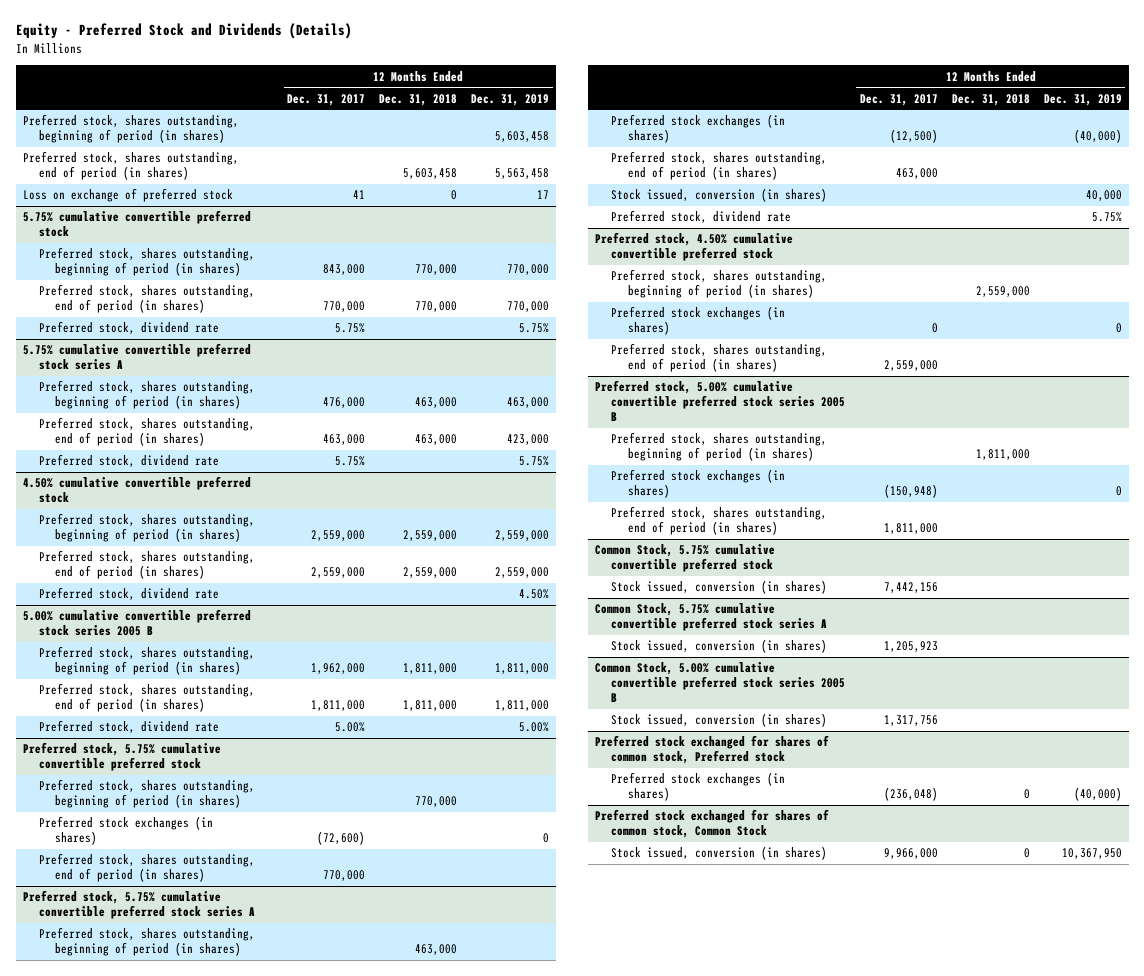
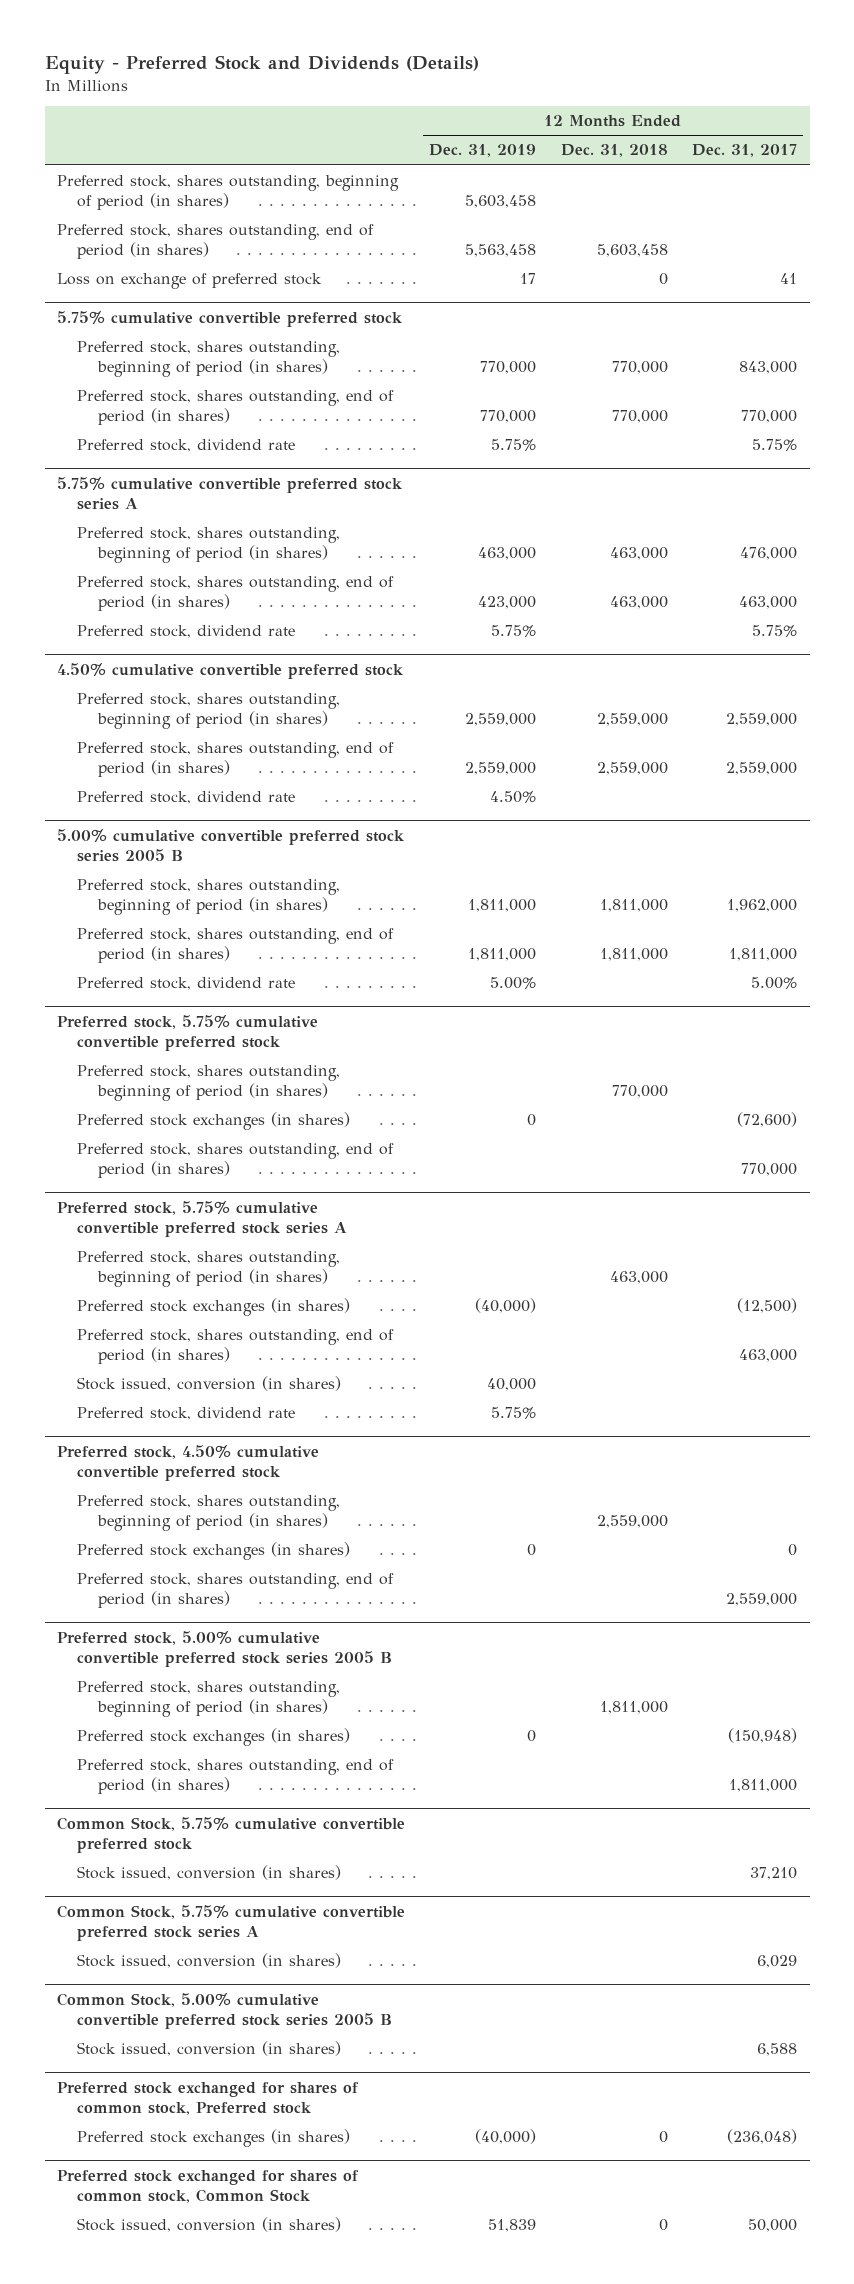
[883,582,938,594] 7,442,156 -> [750,1866,798,1880] 37,210
[883,641,938,653] 1,205,923 -> [757,1954,798,1968] 6,029
[883,715,938,727] 1,317,756 -> [757,2042,798,2056] 6,588
[883,848,938,860] 9,966,000 -> [748,2218,798,2232] 50,000
[1061,848,1122,860] 10,367,950 -> [488,2218,537,2232] 51,839

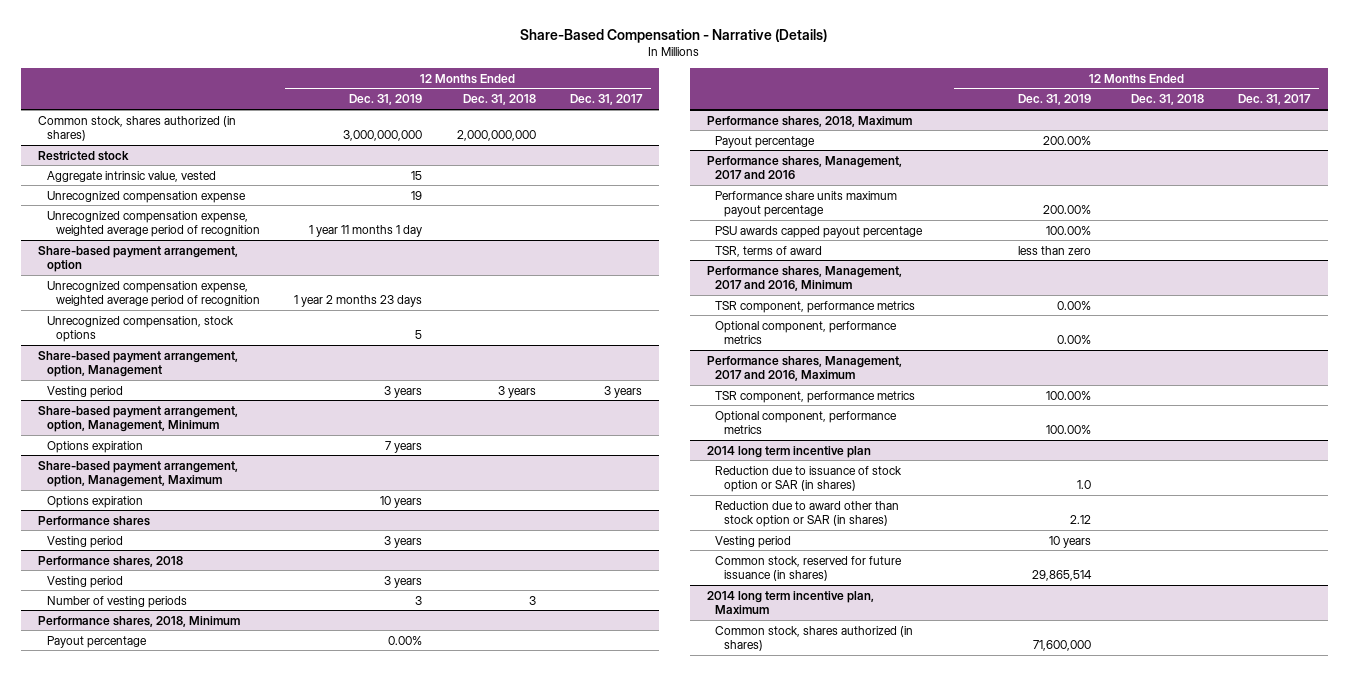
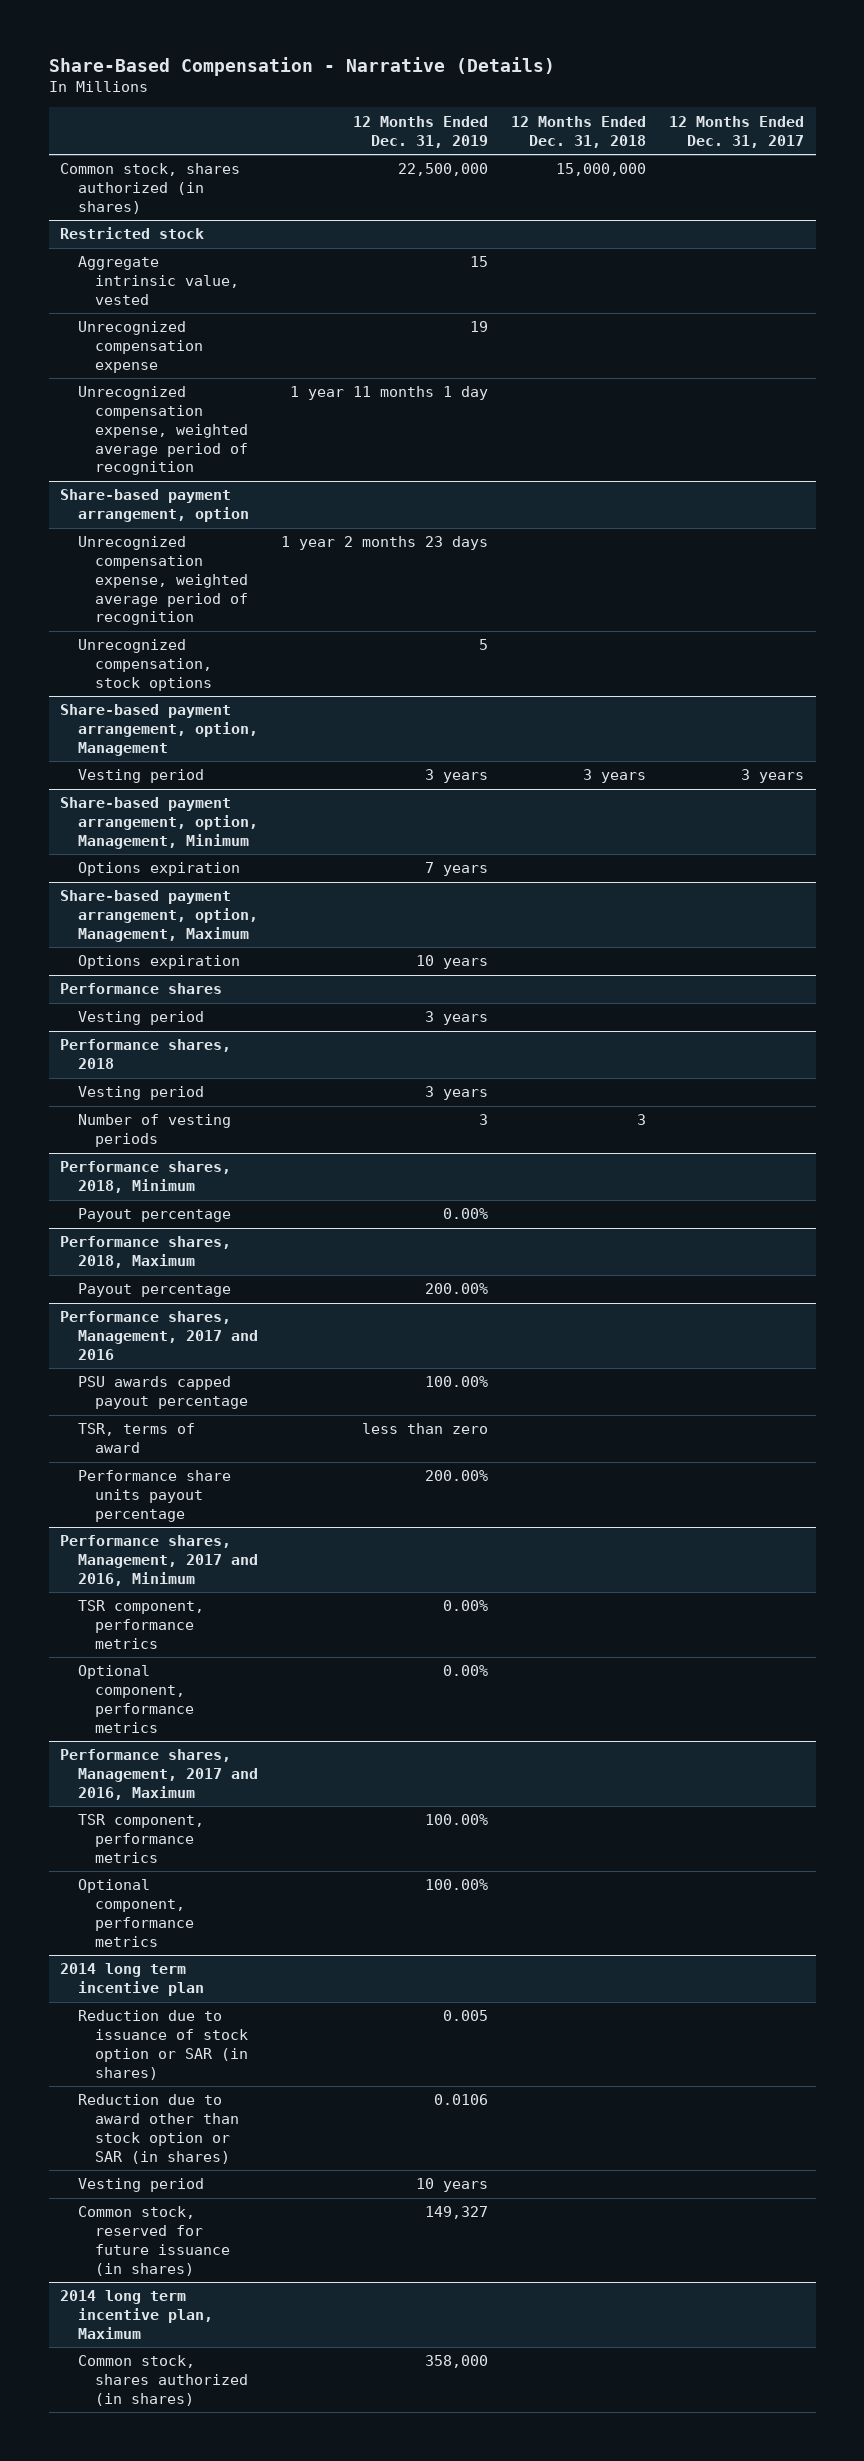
[343,129,423,141] 3,000,000,000 -> [397,163,488,177] 22,500,000
[456,129,536,141] 2,000,000,000 -> [555,163,646,177] 15,000,000
[715,190,898,217] Performance share units maximum payout percentage -> none
none -> [77,1470,231,1522] Performance share units payout percentage
[1076,479,1091,489] 1.0 -> [442,2010,488,2022] 0.005
[1069,514,1091,524] 2.12 -> [433,2094,488,2106] 0.0106
[1031,569,1092,581] 29,865,514 -> [424,2206,488,2220] 149,327
[1032,639,1091,651] 71,600,000 -> [424,2355,488,2369] 358,000

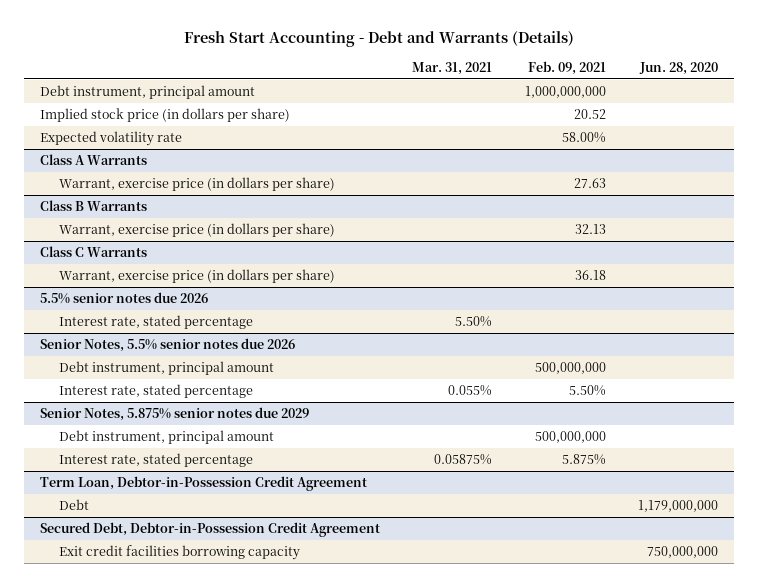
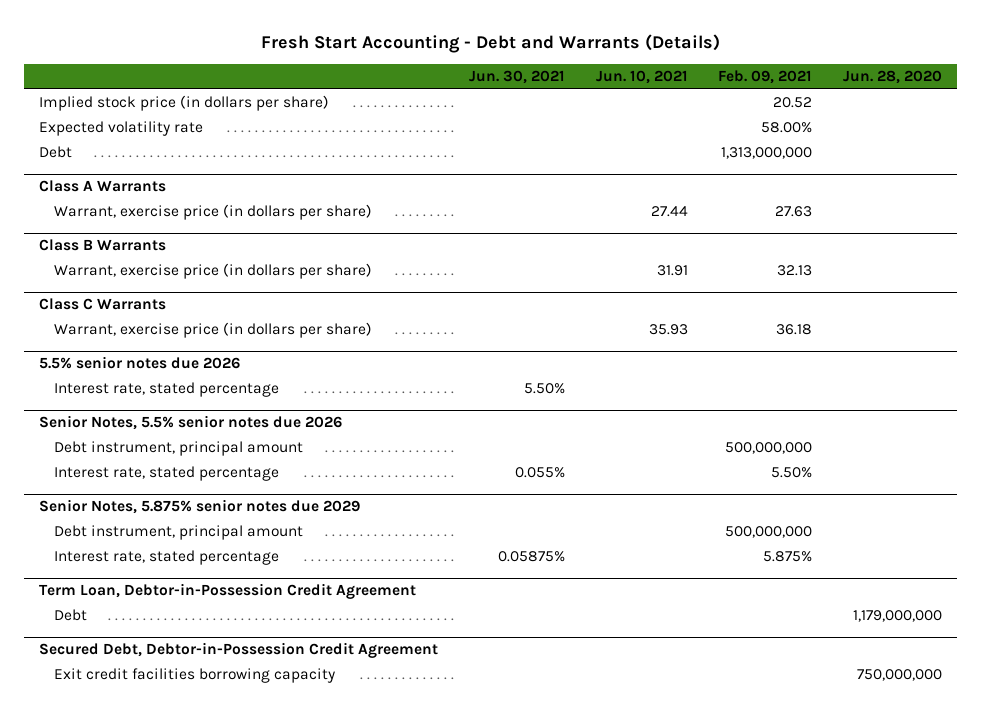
[412,61,493,75] Mar. 31, 2021 -> none
none -> [468,70,565,85] Jun. 30, 2021
none -> [595,70,688,85] Jun. 10, 2021
[39,85,255,100] Debt instrument, principal amount -> none
none -> [39,146,73,159] Debt

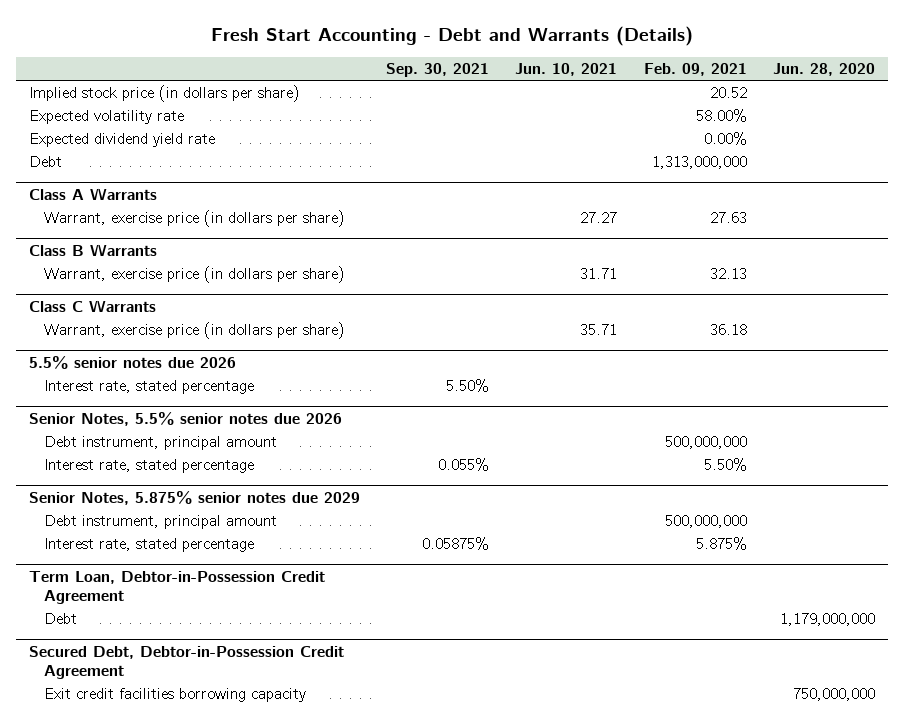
[468,70,565,85] Jun. 30, 2021 -> none
none -> [386,62,490,77] Sep. 30, 2021
none -> [29,133,216,148] Expected dividend yield rate
[650,206,688,218] 27.44 -> [580,212,618,224] 27.27
[656,265,688,277] 31.91 -> [580,268,618,280] 31.71
[648,324,688,336] 35.93 -> [580,324,618,336] 35.71

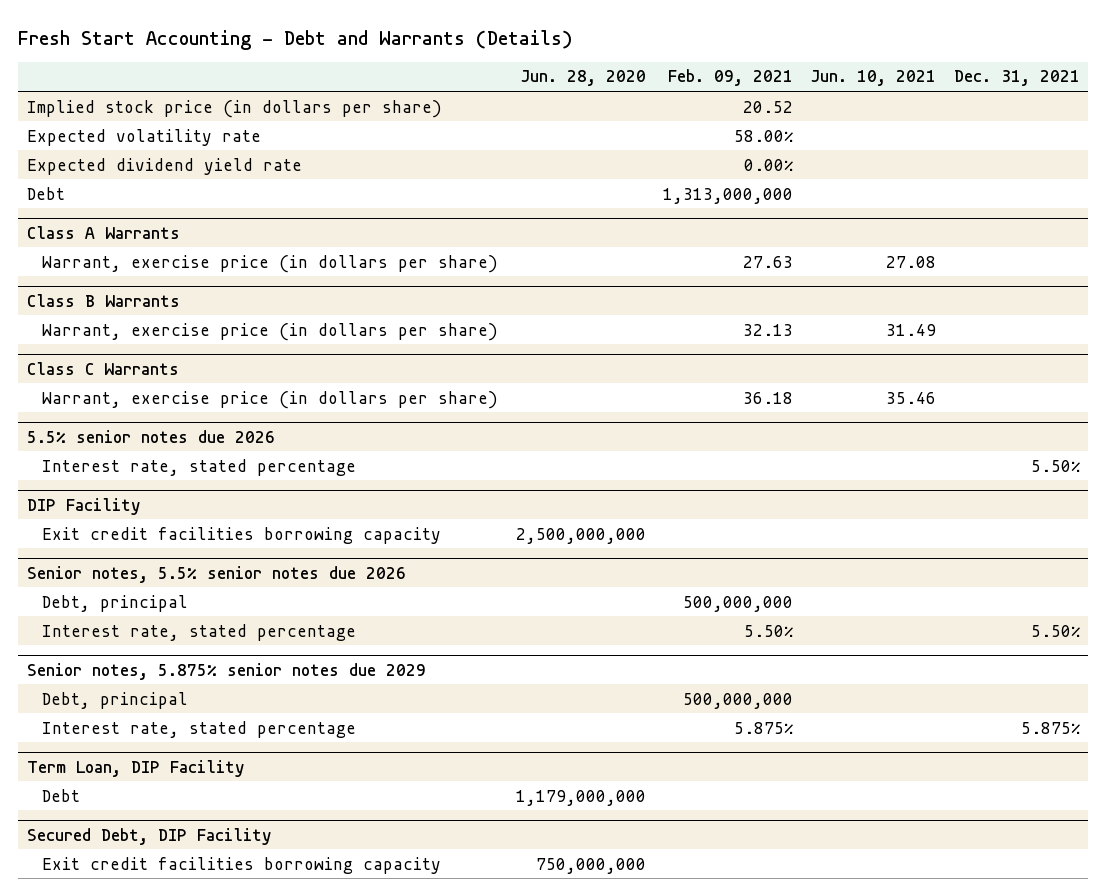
[386,62,490,77] Sep. 30, 2021 -> none
none -> [953,70,1080,87] Dec. 31, 2021
[580,212,618,224] 27.27 -> [886,255,937,268] 27.08
[580,268,618,280] 31.71 -> [886,323,937,336] 31.49
[580,324,618,336] 35.71 -> [886,391,937,404] 35.46
none -> [26,497,141,515] DIP Facility
none -> [42,526,442,544] Exit credit facilities borrowing capacity
[29,411,343,426] Senior Notes, 5.5% senior notes due 2026 -> [26,565,406,583] Senior notes, 5.5% senior notes due 2026
[44,436,278,451] Debt instrument, principal amount -> [42,594,189,612] Debt, principal
[29,490,361,505] Senior Notes, 5.875% senior notes due 2029 -> [26,662,426,680] Senior notes, 5.875% senior notes due 2029
[44,515,278,530] Debt instrument, principal amount -> [42,691,189,709] Debt, principal
[29,570,326,604] Term Loan, Debtor-in-Possession Credit Agreement -> none
none -> [26,759,245,777] Term Loan, DIP Facility
[29,645,345,679] Secured Debt, Debtor-in-Possession Credit Agreement -> none
none -> [26,827,272,845] Secured Debt, DIP Facility

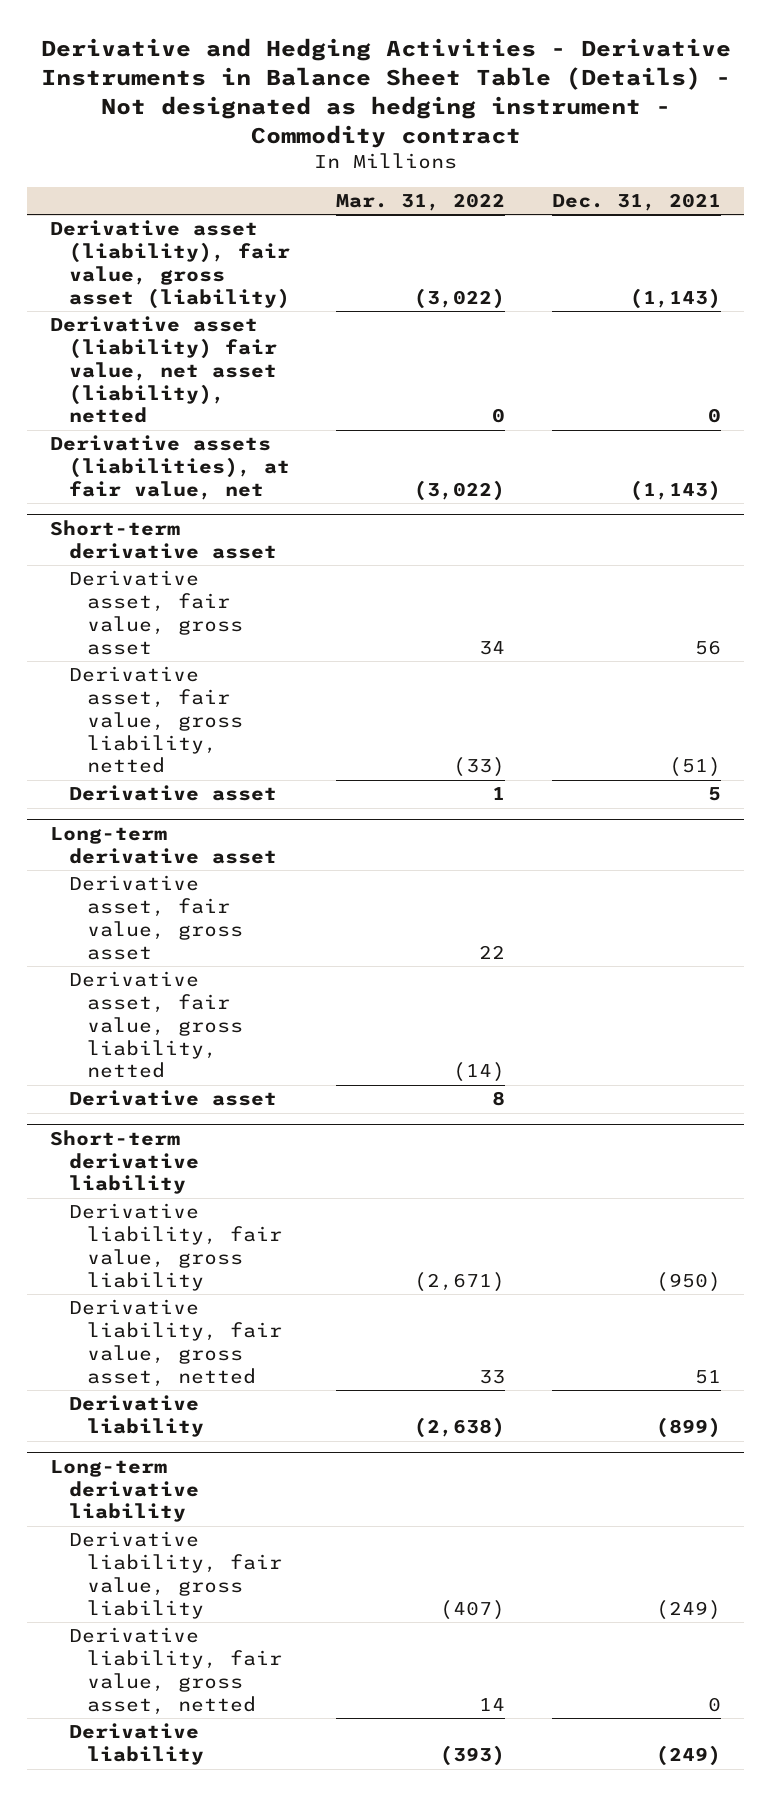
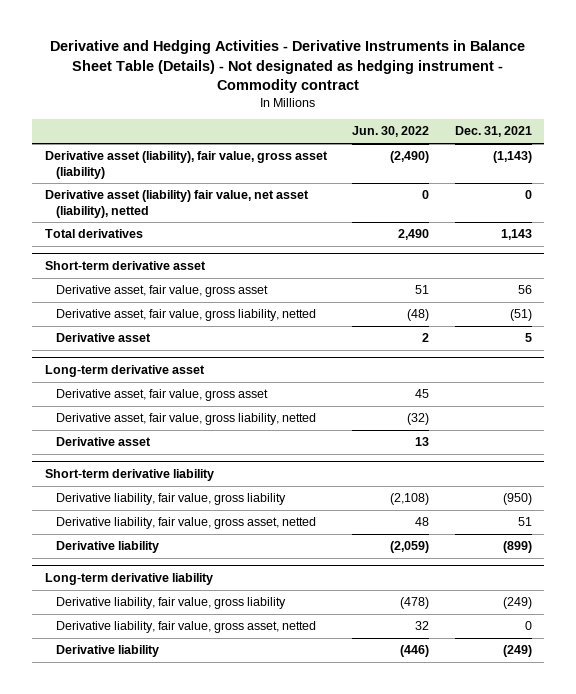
[336,192,506,211] Mar. 31, 2022 -> none
none -> [352,126,430,138] Jun. 30, 2022
[50,435,290,500] Derivative assets (liabilities), at fair value, net -> none
none -> [44,229,143,239] Total derivatives

